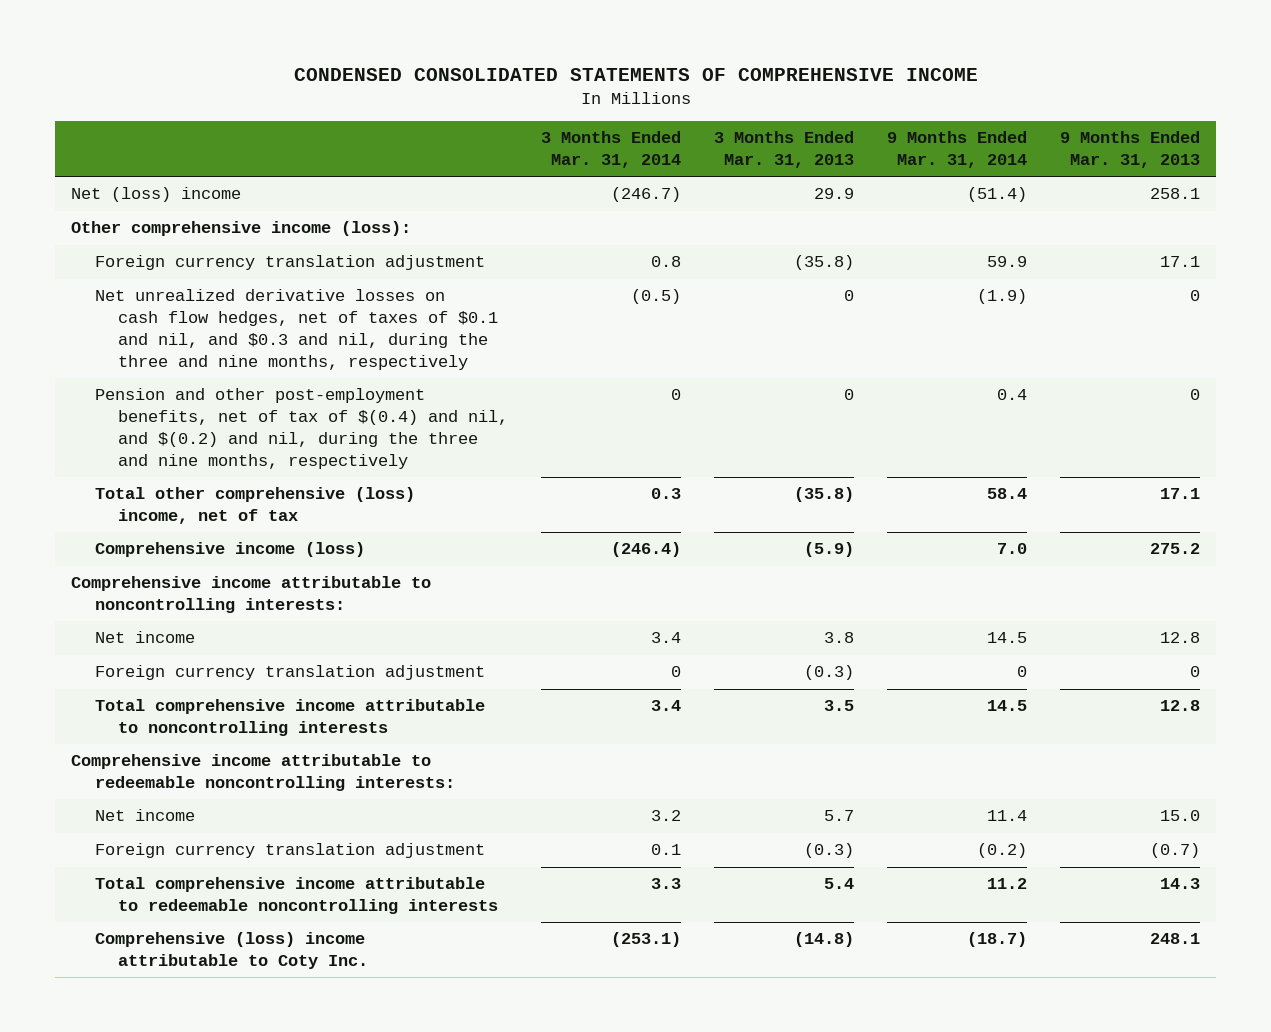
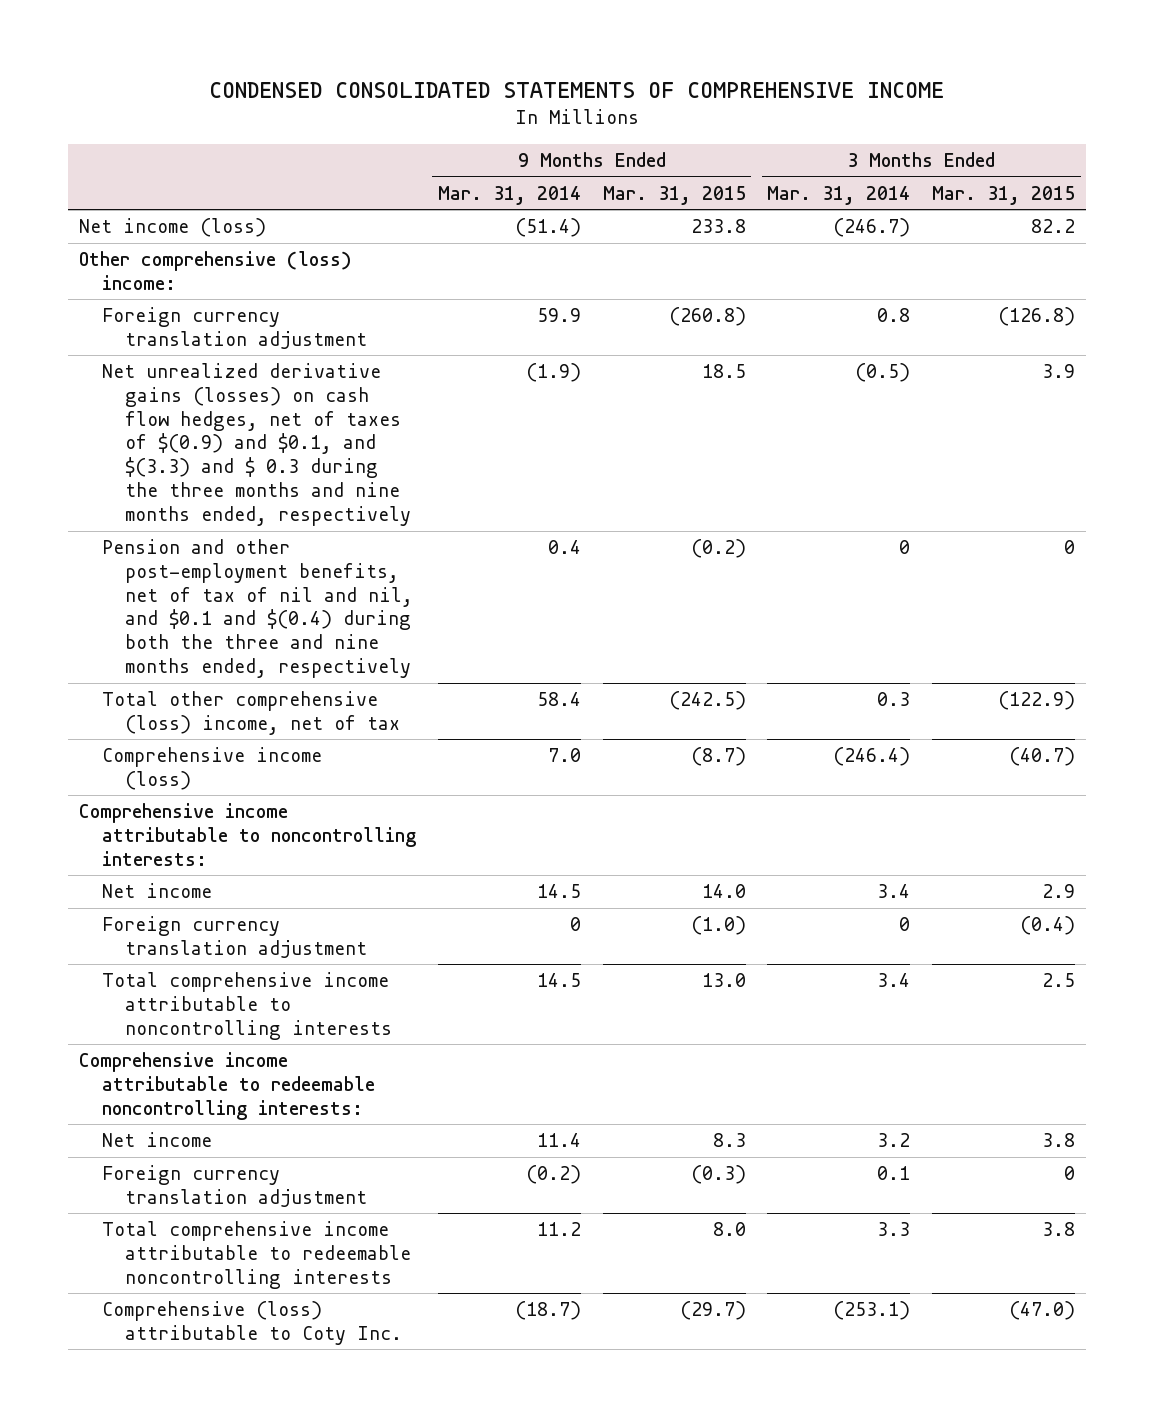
[713,131,854,169] 3 Months Ended Mar. 31, 2013 -> none
[1059,131,1200,169] 9 Months Ended Mar. 31, 2013 -> none
none -> [602,185,746,205] Mar. 31, 2015
none -> [932,185,1076,205] Mar. 31, 2015
[71,187,242,203] Net (loss) income -> [78,218,266,238] Net income (loss)
[71,221,412,237] Other comprehensive income (loss): -> [78,251,352,290] Other comprehensive (loss) income:
[94,289,499,370] Net unrealized derivative losses on cash flow hedges, net of taxes of $0.1 and nil, and $0.3 and nil, during the three and nine months, respectively -> [101,363,411,526] Net unrealized derivative gains (losses) on cash flow hedges, net of taxes of $(0.9) and $0.1, and $(3.3) and $ 0.3 during the three months and nine months ended, respectively
[94,388,509,469] Pension and other post-employment benefits, net of tax of $(0.4) and nil, and $(0.2) and nil, during the three and nine months, respectively -> [101,539,413,679] Pension and other post-employment benefits, net of tax of nil and nil, and $0.1 and $(0.4) during both the three and nine months ended, respectively
[94,932,369,970] Comprehensive (loss) income attributable to Coty Inc. -> [101,1301,402,1345] Comprehensive (loss) attributable to Coty Inc.

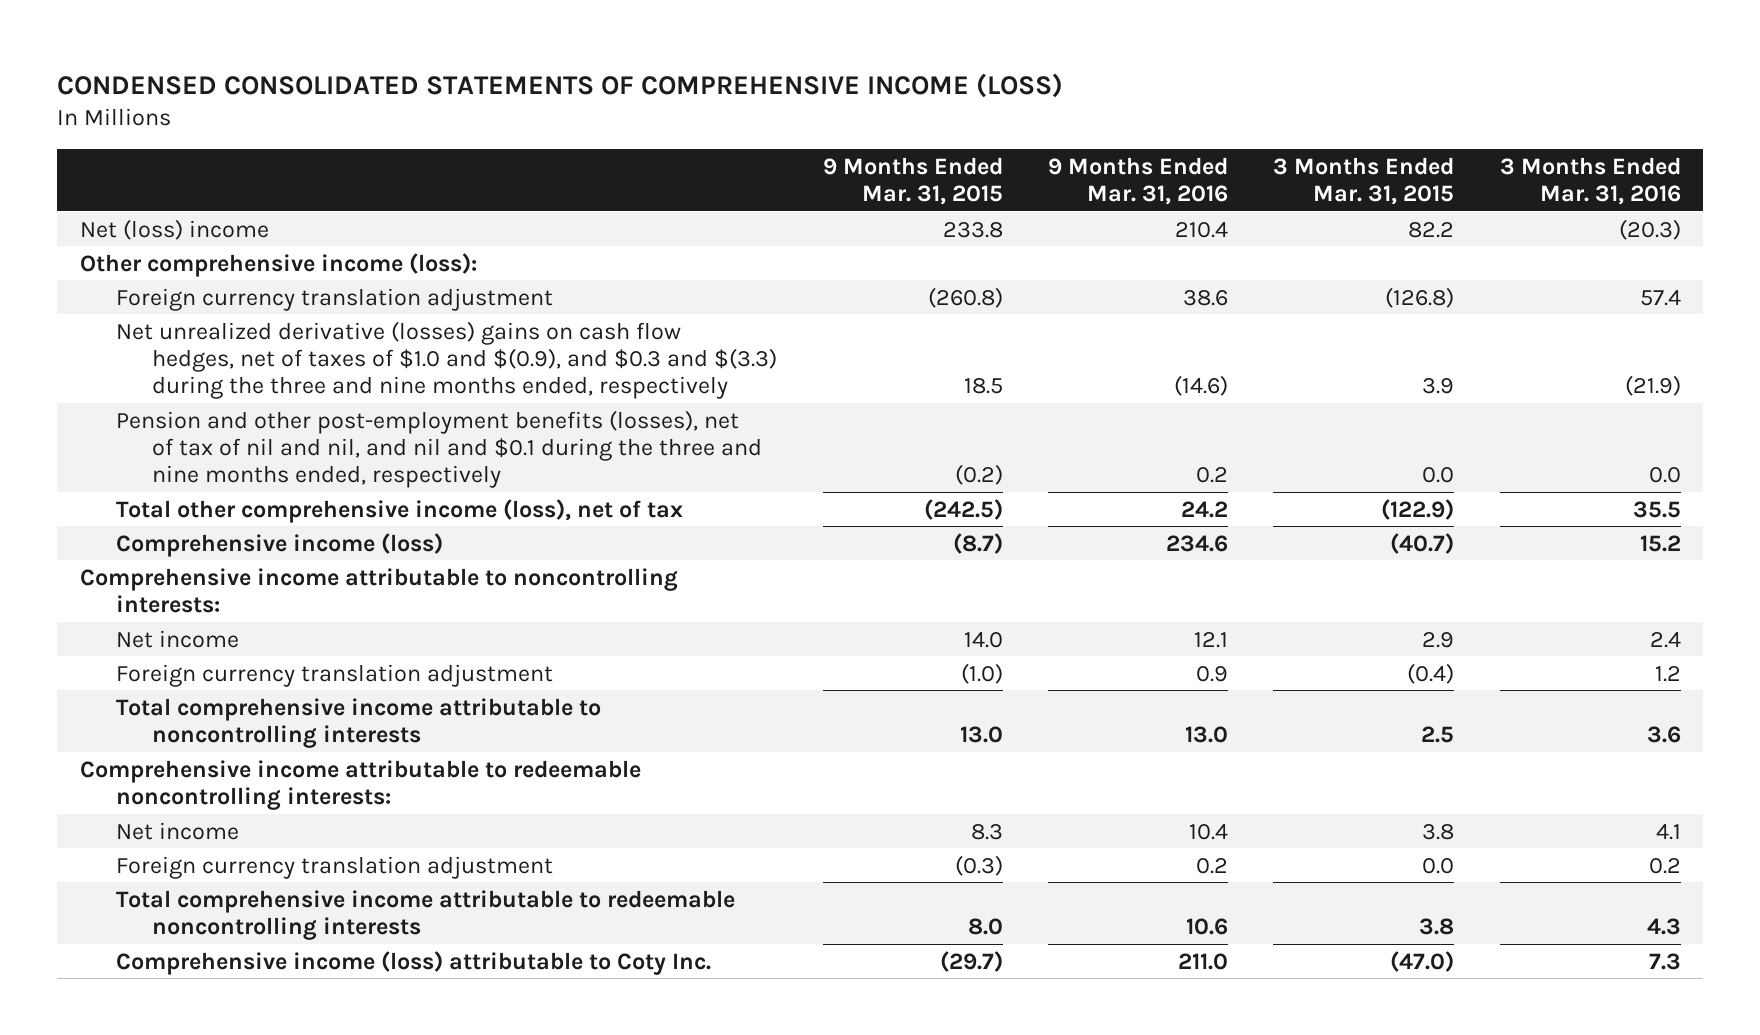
[209,82,945,99] CONDENSED CONSOLIDATED STATEMENTS OF COMPREHENSIVE INCOME -> [57,72,1064,98] CONDENSED CONSOLIDATED STATEMENTS OF COMPREHENSIVE INCOME (LOSS)
[437,185,581,205] Mar. 31, 2014 -> none
[767,185,911,205] Mar. 31, 2014 -> none
none -> [1047,156,1228,205] 9 Months Ended Mar. 31, 2016
none -> [1499,156,1681,205] 3 Months Ended Mar. 31, 2016
[78,218,266,238] Net income (loss) -> [79,218,269,240] Net (loss) income
[78,251,352,290] Other comprehensive (loss) income: -> [79,252,477,277] Other comprehensive income (loss):
[101,363,411,526] Net unrealized derivative gains (losses) on cash flow hedges, net of taxes of $(0.9) and $0.1, and $(3.3) and $ 0.3 during the three months and nine months ended, respectively -> [115,320,778,400] Net unrealized derivative (losses) gains on cash flow hedges, net of taxes of $1.0 and $(0.9), and $0.3 and $(3.3) during the three and nine months ended, respectively
[101,539,413,679] Pension and other post-employment benefits, net of tax of nil and nil, and $0.1 and $(0.4) during both the three and nine months ended, respectively -> [115,409,763,489] Pension and other post-employment benefits (losses), net of tax of nil and nil, and nil and $0.1 during the three and nine months ended, respectively
[1064,540,1076,555] 0 -> [1422,467,1455,484] 0.0
[101,691,400,735] Total other comprehensive (loss) income, net of tax -> [115,498,683,523] Total other comprehensive income (loss), net of tax
[1064,1166,1076,1181] 0 -> [1422,857,1455,874] 0.0
[101,1301,402,1345] Comprehensive (loss) attributable to Coty Inc. -> [115,950,711,975] Comprehensive income (loss) attributable to Coty Inc.

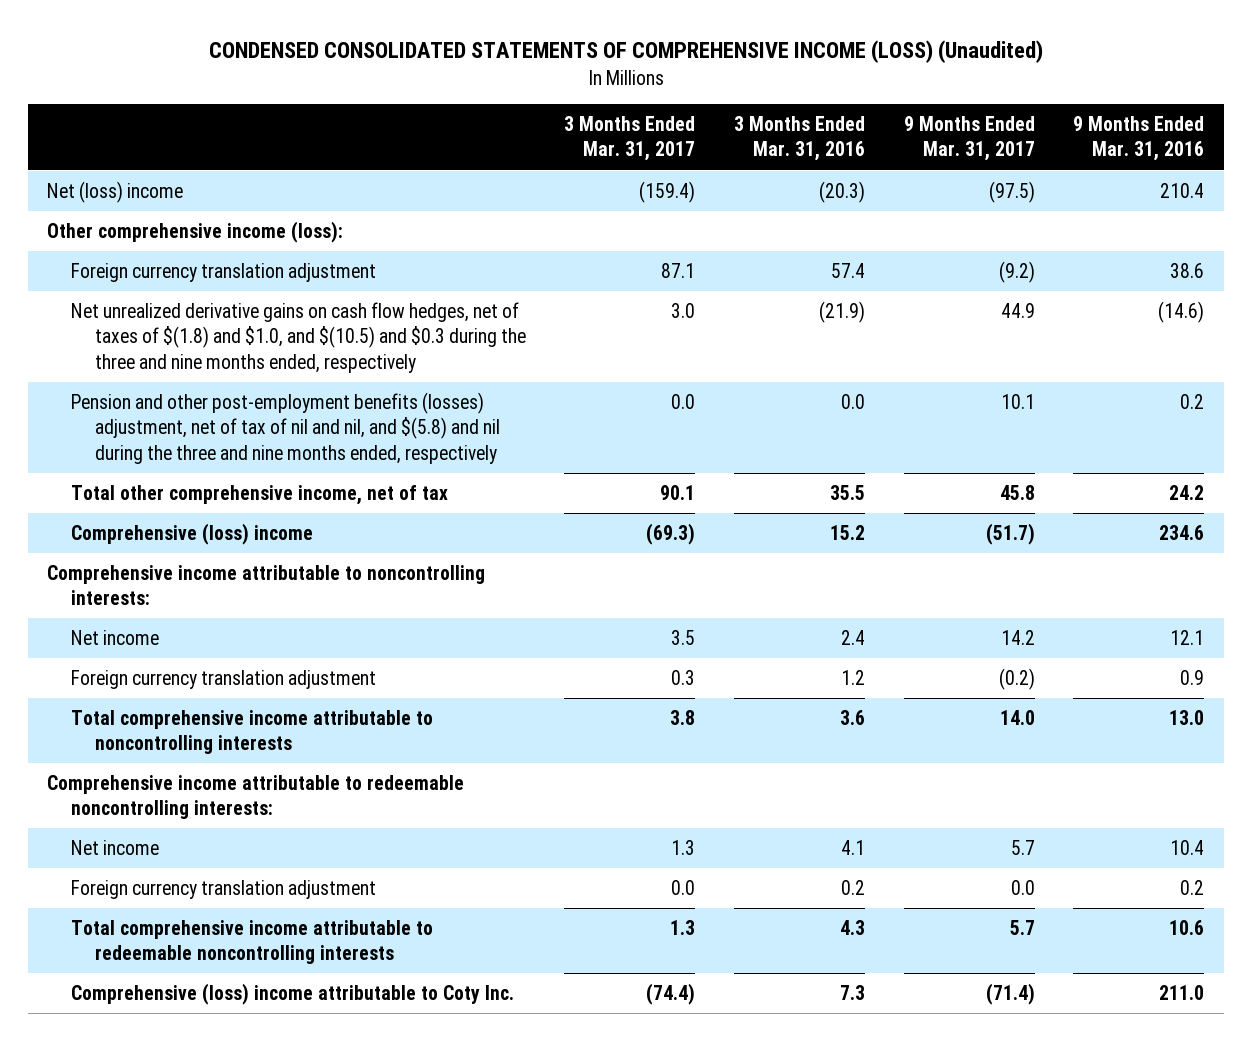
[57,72,1064,98] CONDENSED CONSOLIDATED STATEMENTS OF COMPREHENSIVE INCOME (LOSS) -> [208,40,1043,64] CONDENSED CONSOLIDATED STATEMENTS OF COMPREHENSIVE INCOME (LOSS) (Unaudited)
[822,156,1003,205] 9 Months Ended Mar. 31, 2015 -> none
[1273,156,1455,205] 3 Months Ended Mar. 31, 2015 -> none
none -> [564,116,696,162] 3 Months Ended Mar. 31, 2017
none -> [903,116,1035,162] 9 Months Ended Mar. 31, 2017
[115,320,778,400] Net unrealized derivative (losses) gains on cash flow hedges, net of taxes of $1.0 and $(0.9), and $0.3 and $(3.3) during the three and nine months ended, respectively -> [70,302,526,373] Net unrealized derivative gains on cash flow hedges, net of taxes of $(1.8) and $1.0, and $(10.5) and $0.3 during the three and nine months ended, respectively
[115,409,763,489] Pension and other post-employment benefits (losses), net of tax of nil and nil, and nil and $0.1 during the three and nine months ended, respectively -> [70,392,500,464] Pension and other post-employment benefits (losses) adjustment, net of tax of nil and nil, and $(5.8) and nil during the three and nine months ended, respectively
[115,498,683,523] Total other comprehensive income (loss), net of tax -> [70,485,448,506] Total other comprehensive income, net of tax
[115,532,443,557] Comprehensive income (loss) -> [70,523,313,546] Comprehensive (loss) income
[115,950,711,975] Comprehensive income (loss) attributable to Coty Inc. -> [70,983,514,1006] Comprehensive (loss) income attributable to Coty Inc.

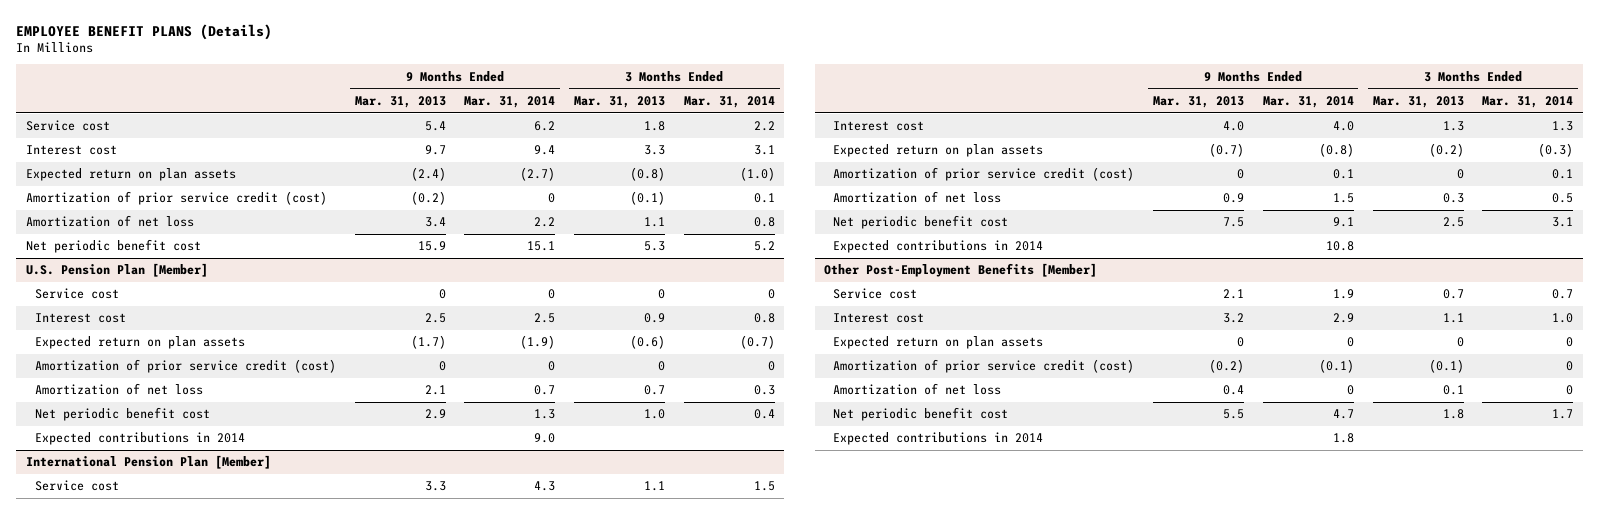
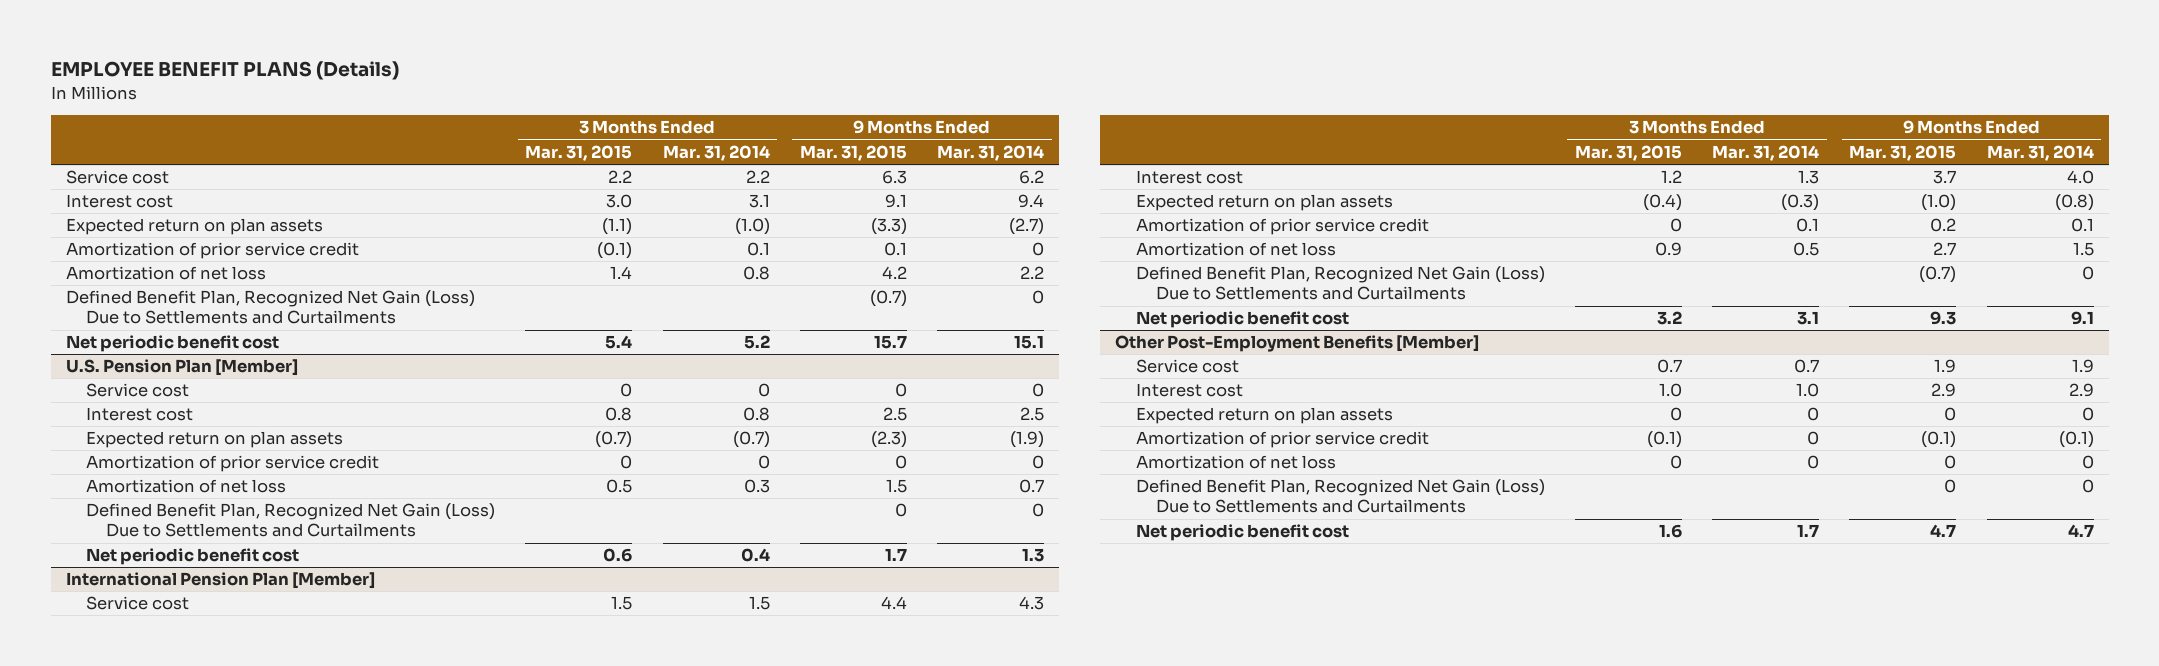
[354,95,446,108] Mar. 31, 2013 -> none
[574,95,666,108] Mar. 31, 2013 -> none
none -> [525,144,633,161] Mar. 31, 2015
none -> [799,144,907,161] Mar. 31, 2015
[25,191,327,206] Amortization of prior service credit (cost) -> [65,242,359,260] Amortization of prior service credit
none -> [65,290,475,325] Defined Benefit Plan, Recognized Net Gain (Loss) Due to Settlements and Curtailments
[34,359,336,374] Amortization of prior service credit (cost) -> [86,455,380,473] Amortization of prior service credit
none -> [86,503,496,538] Defined Benefit Plan, Recognized Net Gain (Loss) Due to Settlements and Curtailments
[34,432,245,446] Expected contributions in 2014 -> none
[833,167,1135,182] Amortization of prior service credit (cost) -> [1135,218,1429,236] Amortization of prior service credit
none -> [1135,266,1545,301] Defined Benefit Plan, Recognized Net Gain (Loss) Due to Settlements and Curtailments
[833,240,1044,254] Expected contributions in 2014 -> none
[833,359,1135,374] Amortization of prior service credit (cost) -> [1135,431,1429,449] Amortization of prior service credit
none -> [1135,479,1545,514] Defined Benefit Plan, Recognized Net Gain (Loss) Due to Settlements and Curtailments
[833,432,1044,446] Expected contributions in 2014 -> none

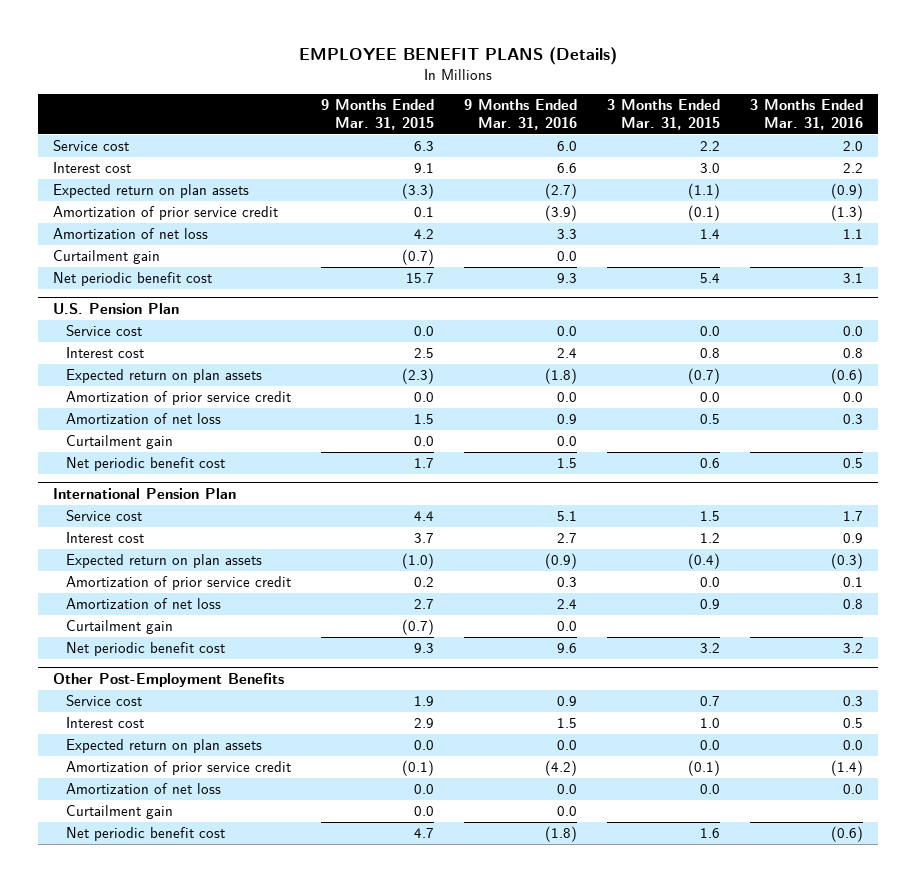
[662,144,770,161] Mar. 31, 2014 -> none
[936,144,1044,161] Mar. 31, 2014 -> none
none -> [464,99,578,130] 9 Months Ended Mar. 31, 2016
none -> [750,99,864,130] 3 Months Ended Mar. 31, 2016
[65,290,475,325] Defined Benefit Plan, Recognized Net Gain (Loss) Due to Settlements and Curtailments -> [53,250,161,265] Curtailment gain
[65,359,298,377] U.S. Pension Plan [Member] -> [53,302,180,314] U.S. Pension Plan
[620,383,633,398] 0 -> [700,326,721,337] 0.0
[894,383,907,398] 0 -> [414,326,435,337] 0.0
[620,455,633,470] 0 -> [700,392,721,403] 0.0
[894,455,907,470] 0 -> [414,392,435,403] 0.0
[86,503,496,538] Defined Benefit Plan, Recognized Net Gain (Loss) Due to Settlements and Curtailments -> none
none -> [66,435,174,450] Curtailment gain
[65,572,375,590] International Pension Plan [Member] -> [53,487,237,499] International Pension Plan
[1669,218,1682,233] 0 -> [700,577,721,588] 0.0
[1135,266,1545,301] Defined Benefit Plan, Recognized Net Gain (Loss) Due to Settlements and Curtailments -> [66,620,174,635] Curtailment gain
[1115,335,1480,353] Other Post-Employment Benefits [Member] -> [53,672,285,687] Other Post-Employment Benefits
[1669,407,1682,422] 0 -> [700,740,721,751] 0.0
[1944,407,1957,422] 0 -> [414,740,435,751] 0.0
[1135,479,1545,514] Defined Benefit Plan, Recognized Net Gain (Loss) Due to Settlements and Curtailments -> none
[1669,455,1682,470] 0 -> [700,784,721,795] 0.0
[1944,455,1957,470] 0 -> [414,784,435,795] 0.0
none -> [66,805,174,820] Curtailment gain

